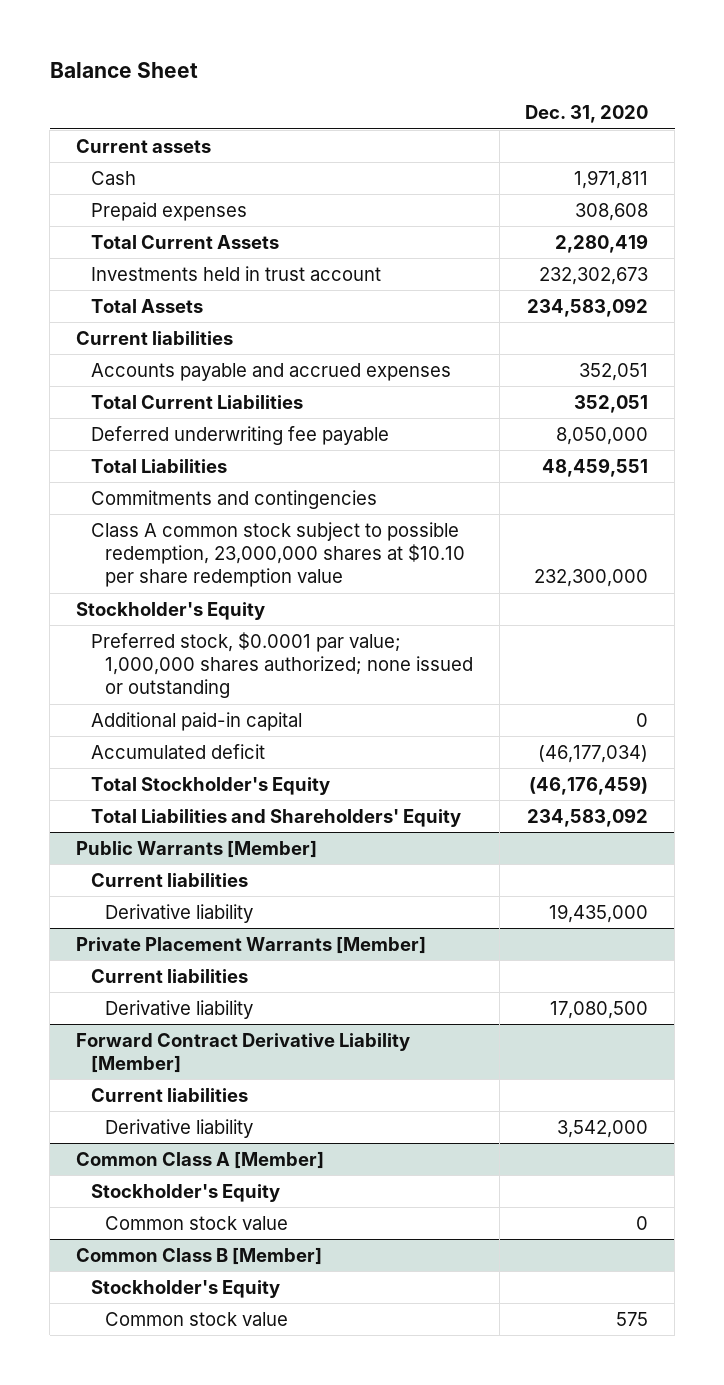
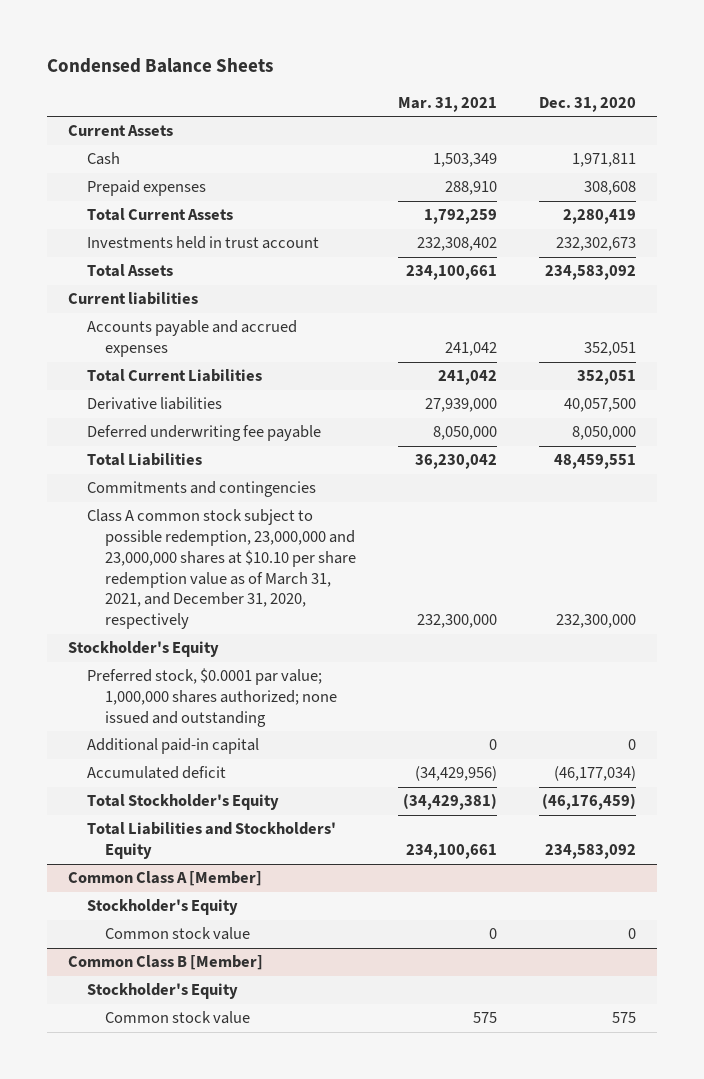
[49,62,198,79] Balance Sheet -> [46,58,273,74] Condensed Balance Sheets
none -> [398,96,498,112] Mar. 31, 2021
[75,138,211,153] Current assets -> [67,125,173,137] Current Assets
none -> [86,397,222,411] Derivative liabilities
[90,521,466,588] Class A common stock subject to possible redemption, 23,000,000 shares at $10.10 per share redemption value -> [86,509,357,630] Class A common stock subject to possible redemption, 23,000,000 and 23,000,000 shares at $10.10 per share redemption value as of March 31, 2021, and December 31, 2020, respectively
[90,631,474,699] Preferred stock, $0.0001 par value; 1,000,000 shares authorized; none issued or outstanding -> [86,668,338,727] Preferred stock, $0.0001 par value; 1,000,000 shares authorized; none issued and outstanding
[75,839,317,858] Public Warrants [Member] -> none
[90,872,248,887] Current liabilities -> none
[105,903,254,923] Derivative liability -> none
[75,935,426,954] Private Placement Warrants [Member] -> none
[90,968,248,983] Current liabilities -> none
[105,999,254,1019] Derivative liability -> none
[75,1032,410,1074] Forward Contract Derivative Liability [Member] -> none
[90,1087,248,1102] Current liabilities -> none
[105,1118,254,1138] Derivative liability -> none
[90,808,461,827] Total Liabilities and Shareholders' Equity -> [86,822,336,860] Total Liabilities and Stockholders' Equity

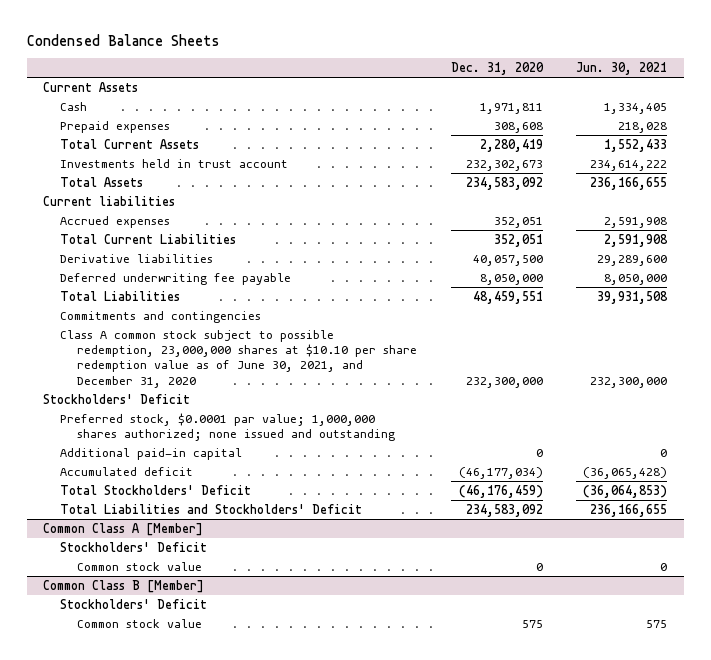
[398,96,498,112] Mar. 31, 2021 -> none
none -> [576,62,668,76] Jun. 30, 2021
[86,320,297,358] Accounts payable and accrued expenses -> [60,215,171,228] Accrued expenses
[86,509,357,630] Class A common stock subject to possible redemption, 23,000,000 and 23,000,000 shares at $10.10 per share redemption value as of March 31, 2021, and December 31, 2020, respectively -> [60,329,417,388] Class A common stock subject to possible redemption, 23,000,000 shares at $10.10 per share redemption value as of June 30, 2021, and December 31, 2020
[67,641,219,658] Stockholder's Equity -> [43,393,191,404] Stockholders' Deficit
[86,794,279,811] Total Stockholder's Equity -> [60,484,252,495] Total Stockholders' Deficit
[86,822,336,860] Total Liabilities and Stockholders' Equity -> [60,503,363,514] Total Liabilities and Stockholders' Deficit
[86,899,238,916] Stockholder's Equity -> [60,541,208,552] Stockholders' Deficit
[86,983,238,1000] Stockholder's Equity -> [60,598,208,609] Stockholders' Deficit

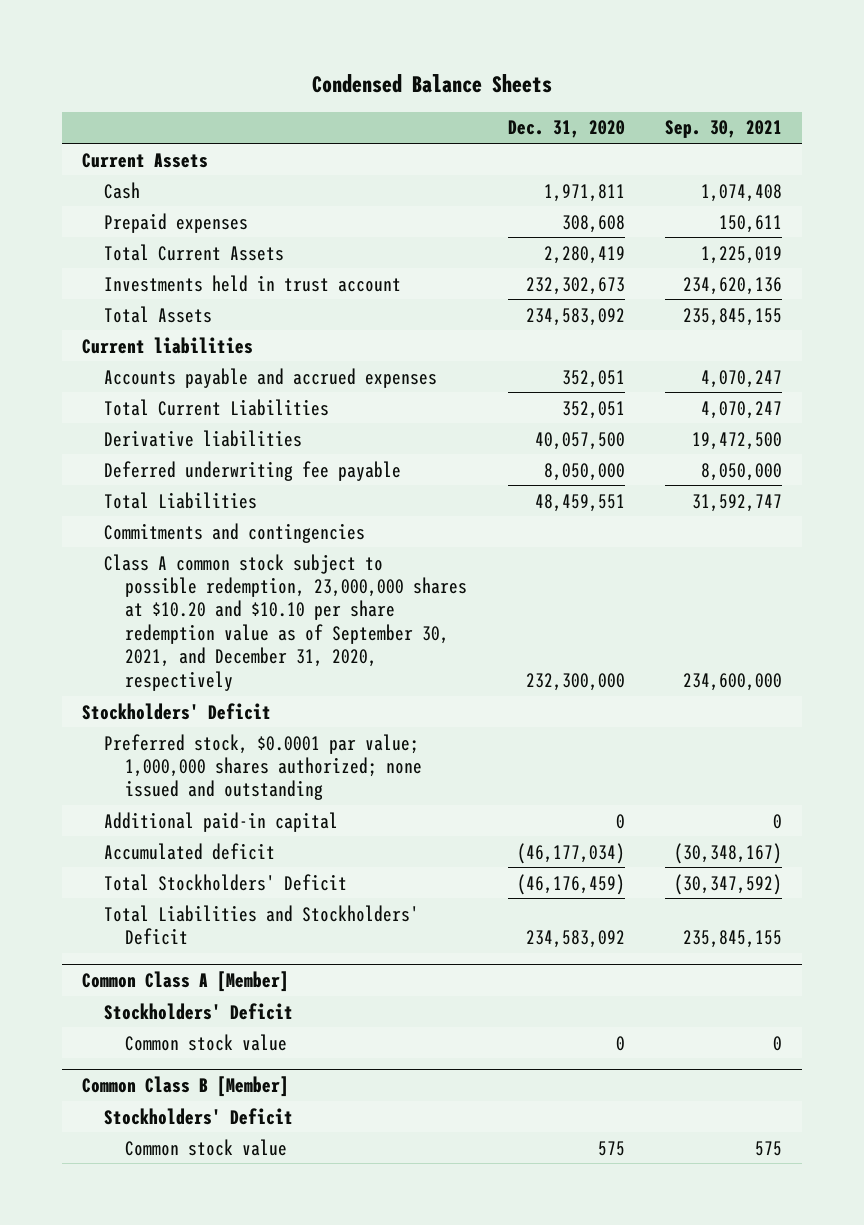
[576,62,668,76] Jun. 30, 2021 -> none
none -> [665,120,783,139] Sep. 30, 2021
[60,215,171,228] Accrued expenses -> [103,367,437,388] Accounts payable and accrued expenses
[60,329,417,388] Class A common stock subject to possible redemption, 23,000,000 shares at $10.10 per share redemption value as of June 30, 2021, and December 31, 2020 -> [103,553,468,691] Class A common stock subject to possible redemption, 23,000,000 shares at $10.20 and $10.10 per share redemption value as of September 30, 2021, and December 31, 2020, respectively

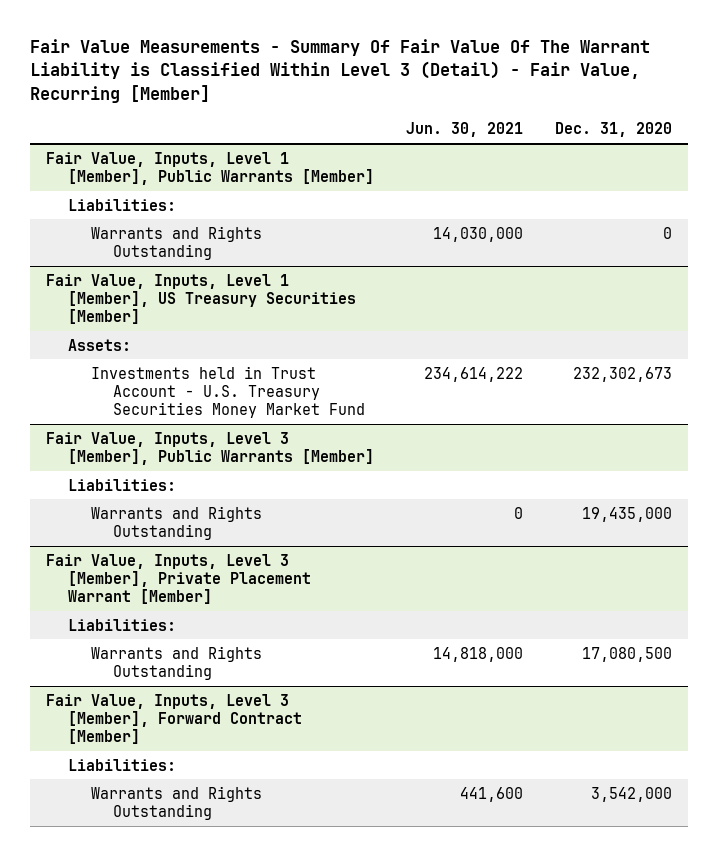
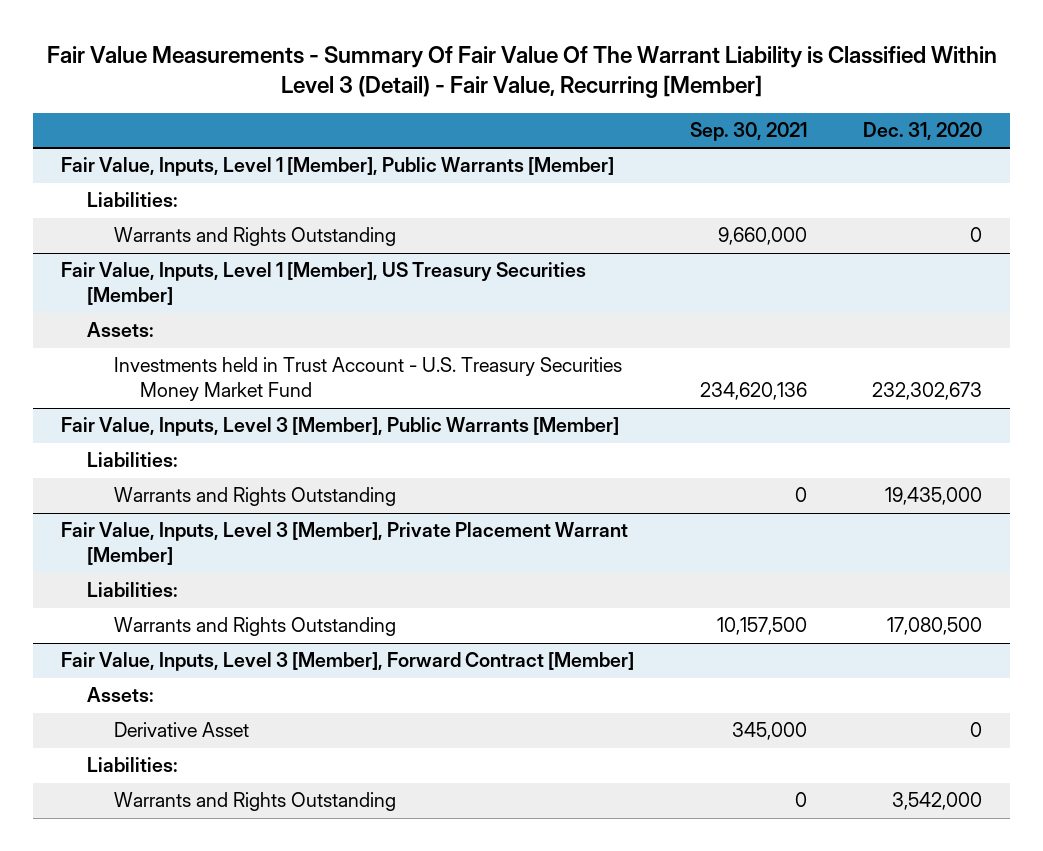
[406,122,524,138] Jun. 30, 2021 -> none
none -> [690,122,808,142] Sep. 30, 2021
none -> [87,687,155,703] Assets:
none -> [113,722,249,738] Derivative Asset

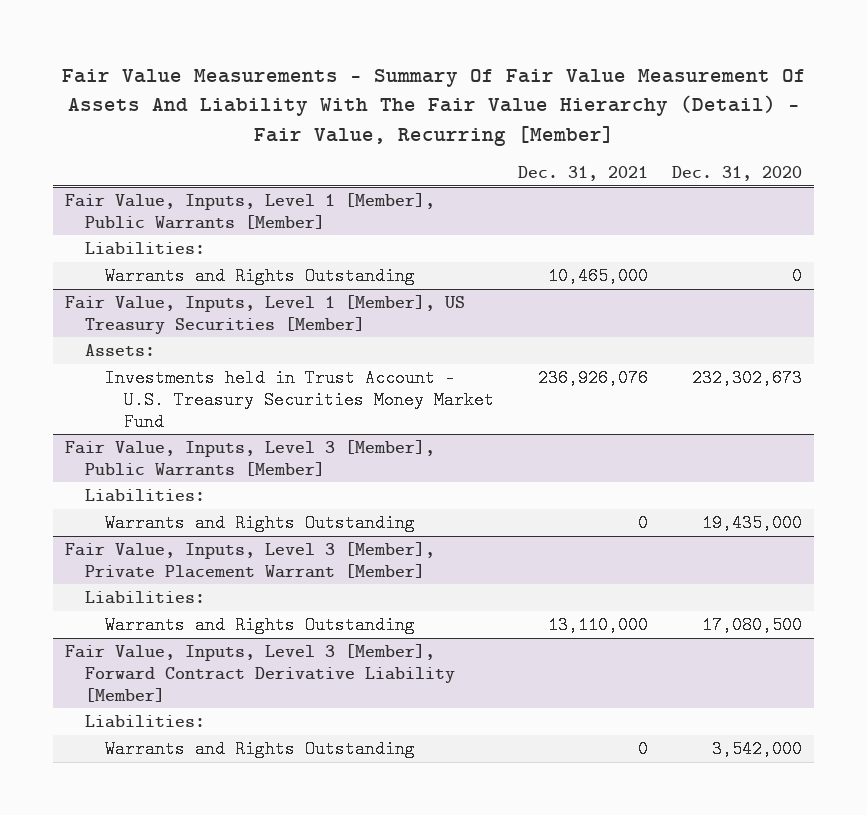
[46,46,997,99] Fair Value Measurements - Summary Of Fair Value Of The Warrant Liability is Classified Within Level 3 (Detail) - Fair Value, Recurring [Member] -> [61,69,806,146] Fair Value Measurements - Summary Of Fair Value Measurement Of Assets And Liability With The Fair Value Hierarchy (Detail) - Fair Value, Recurring [Member]
[690,122,808,142] Sep. 30, 2021 -> none
none -> [518,166,649,182] Dec. 31, 2021
[87,687,155,703] Assets: -> none
[113,722,249,738] Derivative Asset -> none
[61,652,635,672] Fair Value, Inputs, Level 3 [Member], Forward Contract [Member] -> [65,643,455,702] Fair Value, Inputs, Level 3 [Member], Forward Contract Derivative Liability [Member]

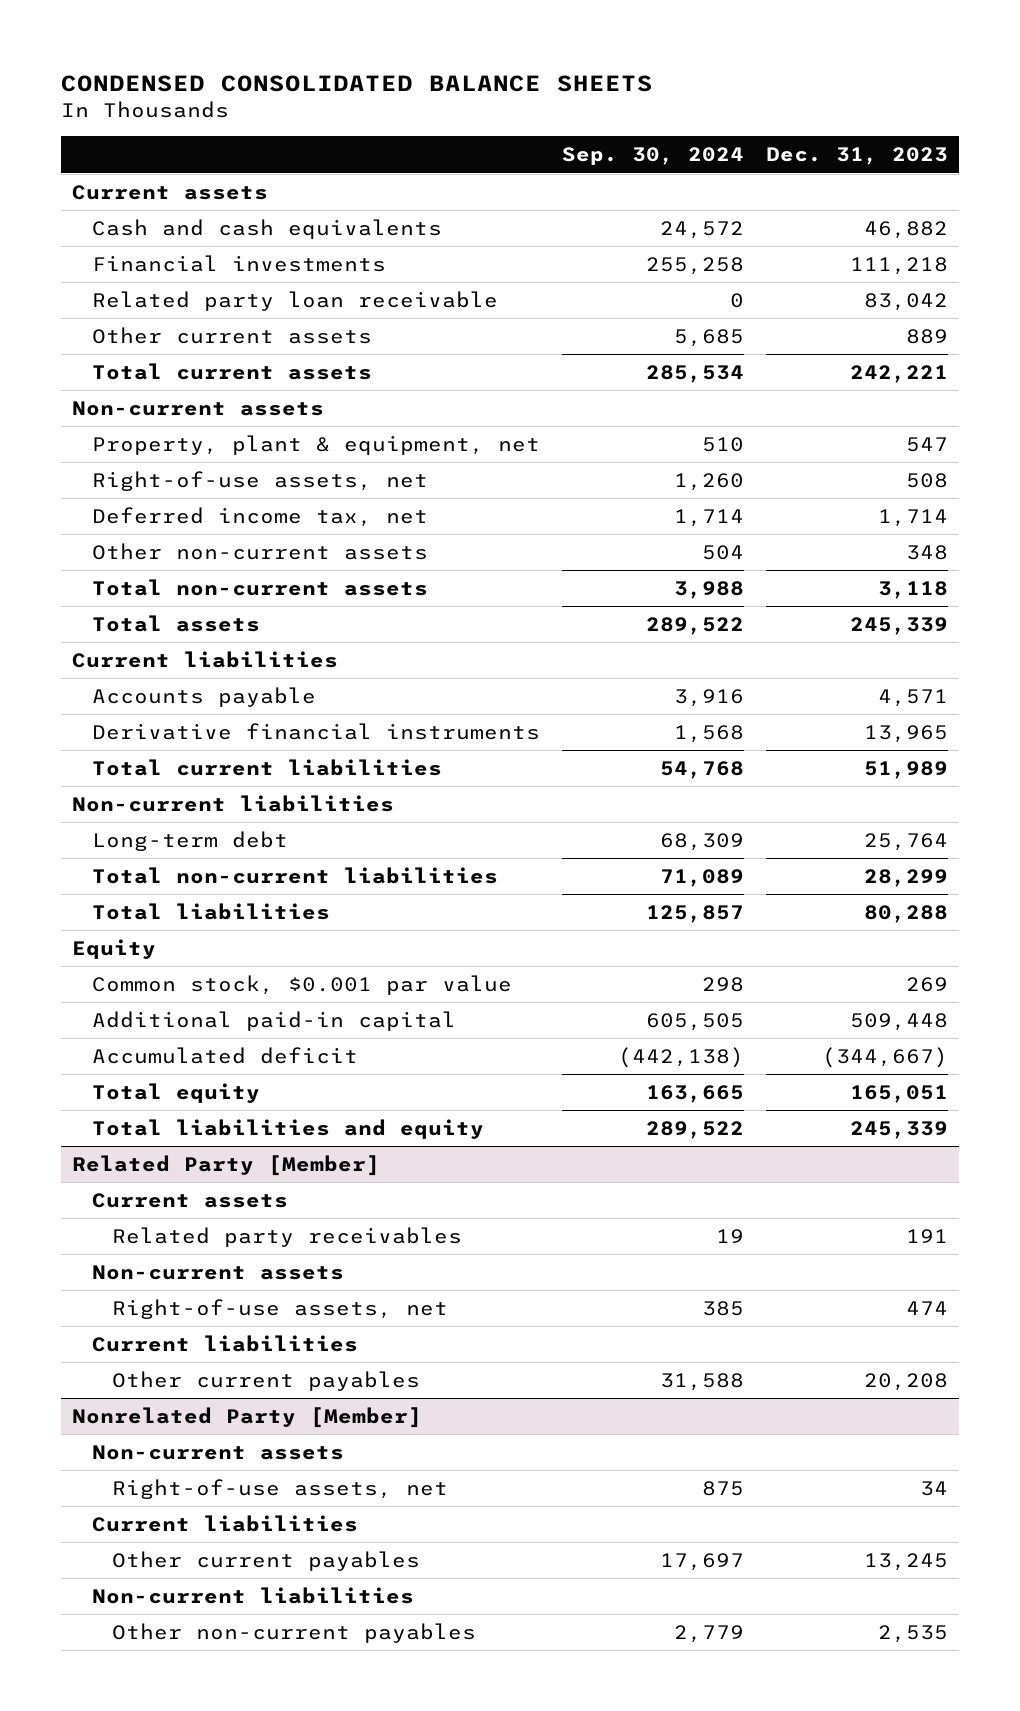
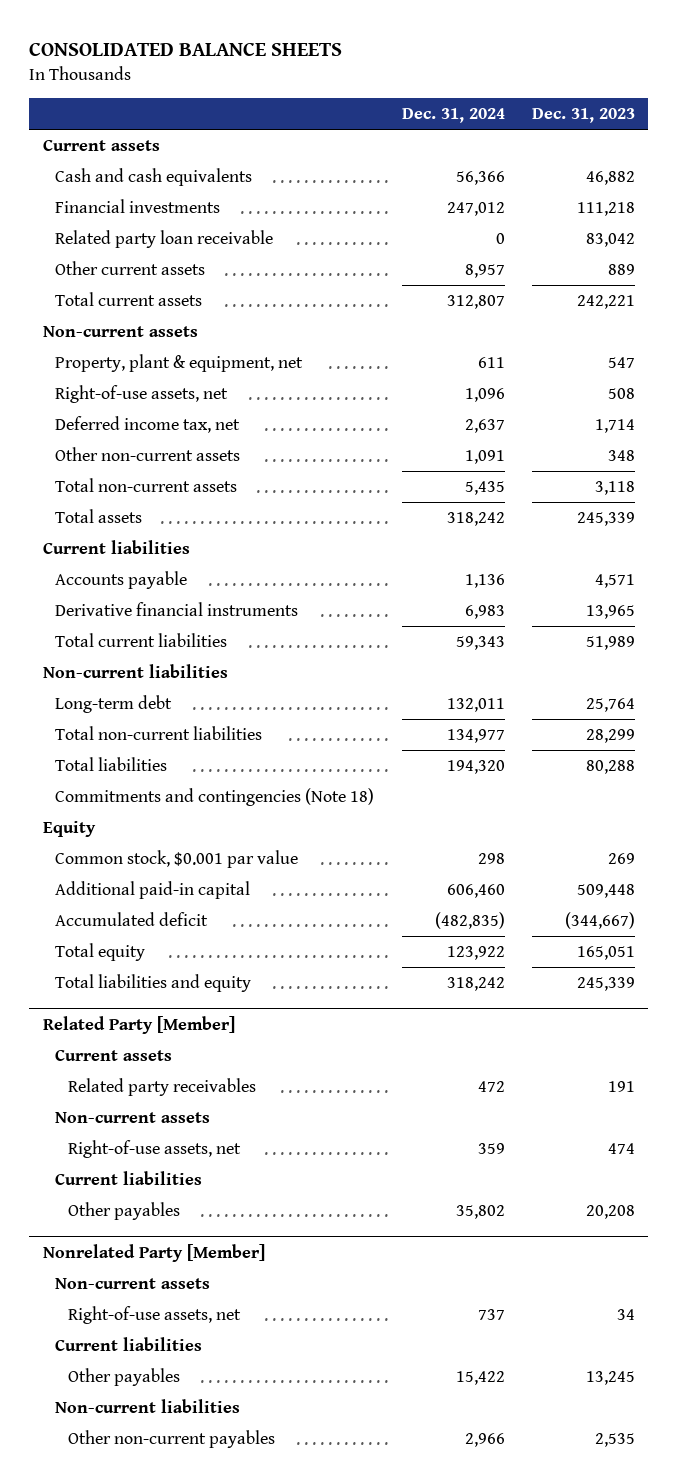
[61,75,654,93] CONDENSED CONSOLIDATED BALANCE SHEETS -> [28,43,342,57] CONSOLIDATED BALANCE SHEETS
[562,147,745,166] Sep. 30, 2024 -> none
none -> [401,108,505,124] Dec. 31, 2024
none -> [55,788,375,807] Commitments and contingencies (Note 18)
[111,1370,420,1391] Other current payables -> [68,1202,181,1221] Other payables
[111,1550,420,1571] Other current payables -> [68,1368,181,1387] Other payables

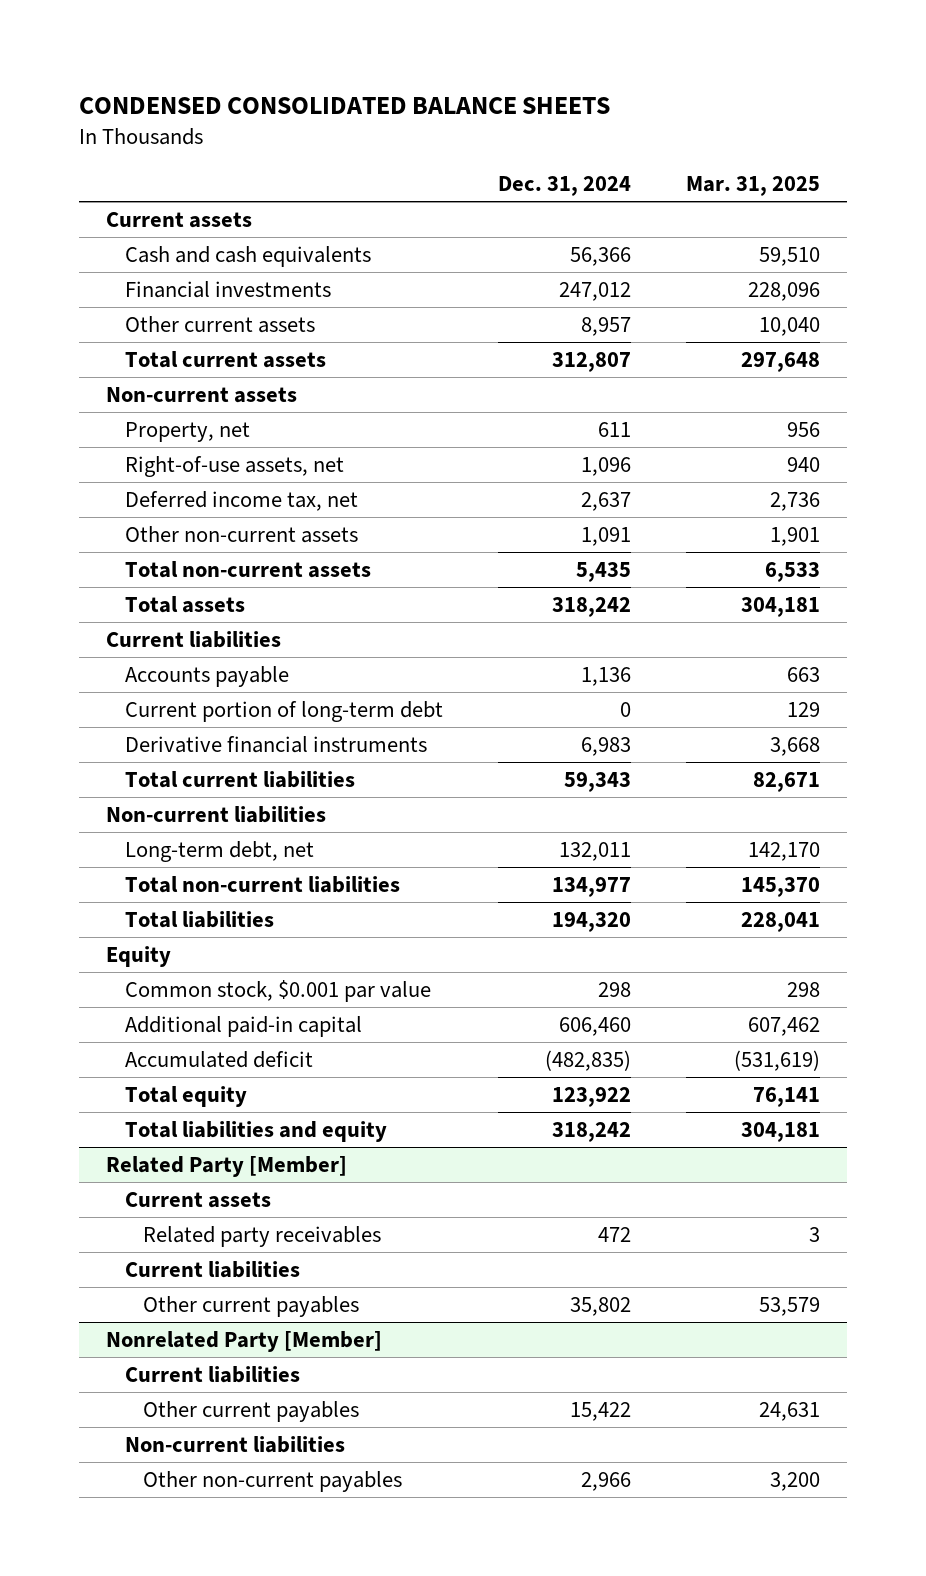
[28,43,342,57] CONSOLIDATED BALANCE SHEETS -> [78,96,610,114] CONDENSED CONSOLIDATED BALANCE SHEETS
[531,108,635,124] Dec. 31, 2023 -> none
none -> [685,176,820,197] Mar. 31, 2025
[55,230,274,249] Related party loan receivable -> none
[55,354,304,373] Property, plant & equipment, net -> [124,421,250,442] Property, net
none -> [124,700,443,722] Current portion of long-term debt
[55,695,173,714] Long-term debt -> [124,840,314,862] Long-term debt, net
[55,788,375,807] Commitments and contingencies (Note 18) -> none
[55,1112,211,1124] Non-current assets -> none
[68,1140,242,1159] Right-of-use assets, net -> none
[68,1202,181,1221] Other payables -> [142,1295,359,1317] Other current payables
[55,1278,211,1290] Non-current assets -> none
[68,1306,242,1325] Right-of-use assets, net -> none
[68,1368,181,1387] Other payables -> [142,1400,359,1422] Other current payables

